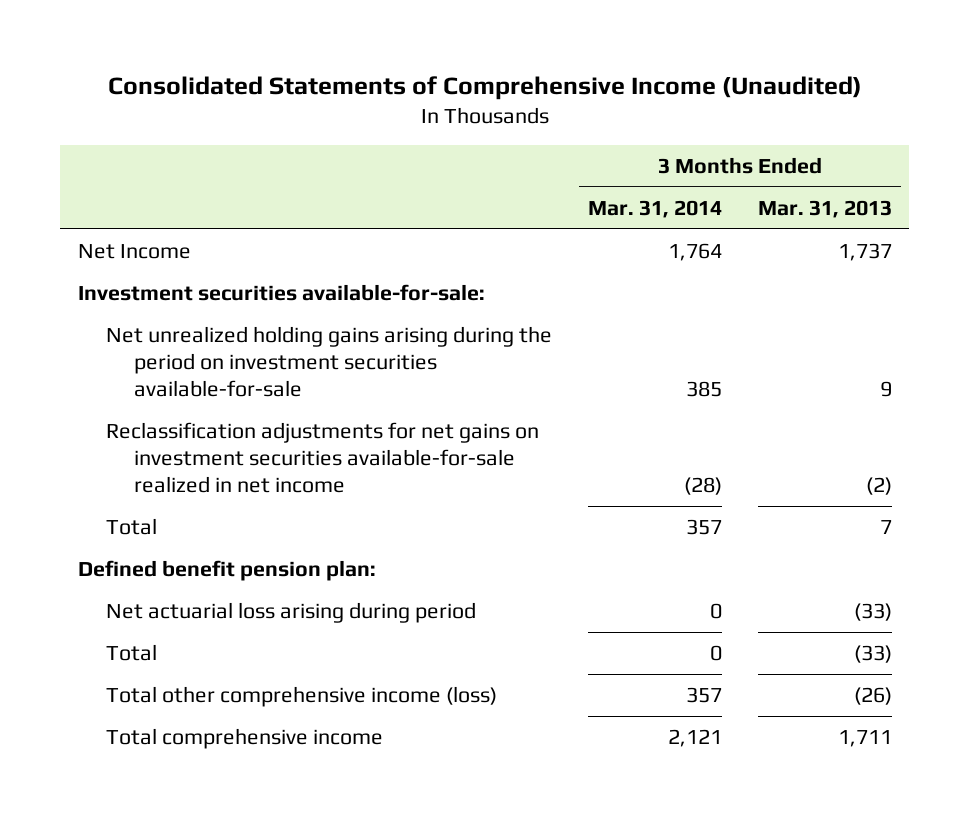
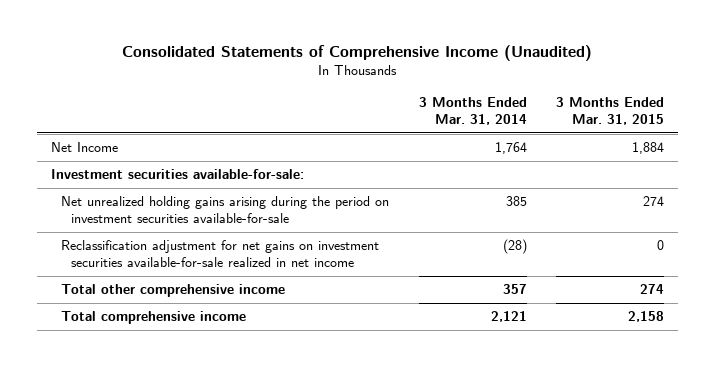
[757,199,892,218] Mar. 31, 2013 -> none
none -> [555,96,664,125] 3 Months Ended Mar. 31, 2015
[105,518,157,536] Total -> none
[77,560,376,582] Defined benefit pension plan: -> none
[105,602,476,624] Net actuarial loss arising during period -> none
[105,644,157,662] Total -> none
[105,422,539,494] Reclassification adjustments for net gains on investment securities available-for-sale realized in net income -> [61,240,380,267] Reclassification adjustment for net gains on investment securities available-for-sale realized in net income
[105,686,497,708] Total other comprehensive income (loss) -> [61,284,286,298] Total other comprehensive income

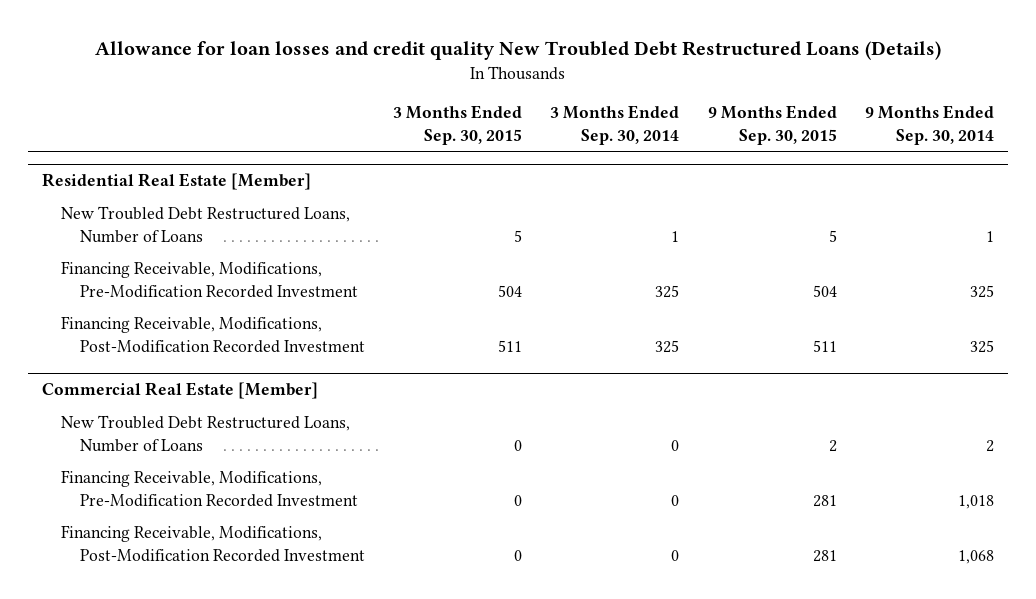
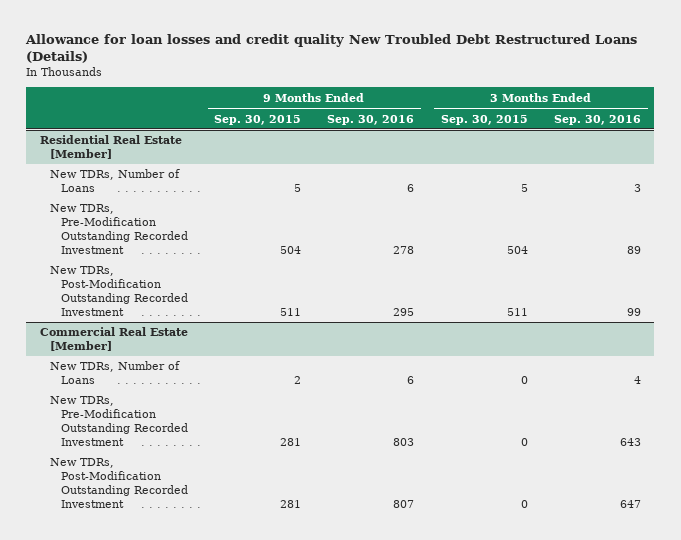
[550,105,680,146] 3 Months Ended Sep. 30, 2014 -> none
[865,105,995,146] 9 Months Ended Sep. 30, 2014 -> none
none -> [327,114,415,125] Sep. 30, 2016
none -> [554,114,642,125] Sep. 30, 2016
[60,206,350,243] New Troubled Debt Restructured Loans, Number of Loans -> [50,169,181,193] New TDRs, Number of Loans
[60,261,358,298] Financing Receivable, Modifications, Pre-Modification Recorded Investment -> [50,204,188,254] New TDRs, Pre-Modification Outstanding Recorded Investment
[60,316,365,353] Financing Receivable, Modifications, Post-Modification Recorded Investment -> [50,266,188,316] New TDRs, Post-Modification Outstanding Recorded Investment
[60,415,350,452] New Troubled Debt Restructured Loans, Number of Loans -> [50,361,181,385] New TDRs, Number of Loans
[60,470,358,507] Financing Receivable, Modifications, Pre-Modification Recorded Investment -> [50,396,188,446] New TDRs, Pre-Modification Outstanding Recorded Investment
[60,525,365,562] Financing Receivable, Modifications, Post-Modification Recorded Investment -> [50,458,188,508] New TDRs, Post-Modification Outstanding Recorded Investment

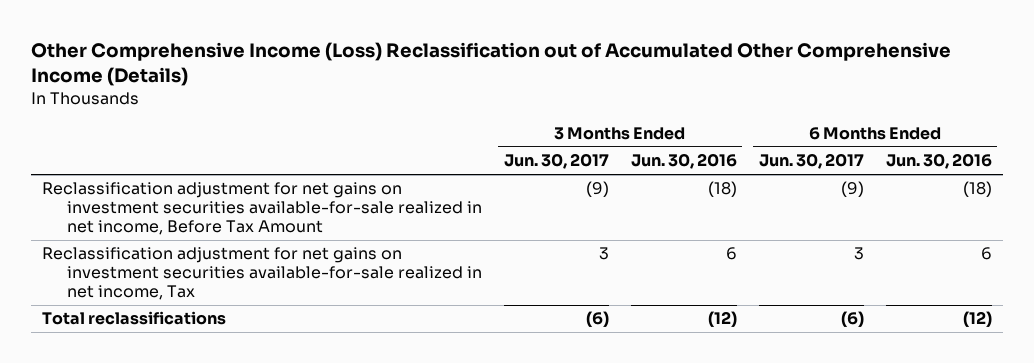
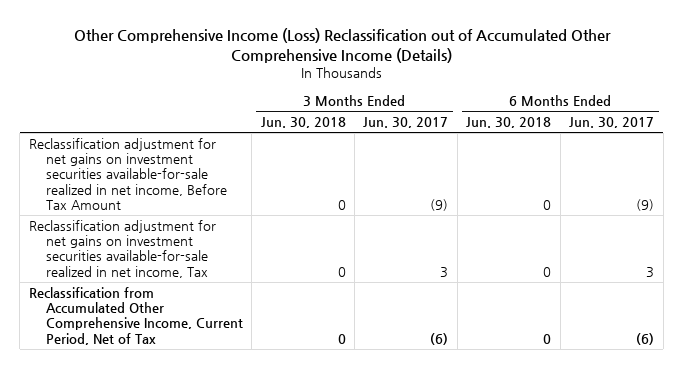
[630,153,737,170] Jun. 30, 2016 -> none
[885,153,992,170] Jun. 30, 2016 -> none
none -> [260,117,346,129] Jun. 30, 2018
none -> [466,117,552,129] Jun. 30, 2018
[42,311,227,326] Total reclassifications -> [28,286,243,345] Reclassification from Accumulated Other Comprehensive Income, Current Period, Net of Tax

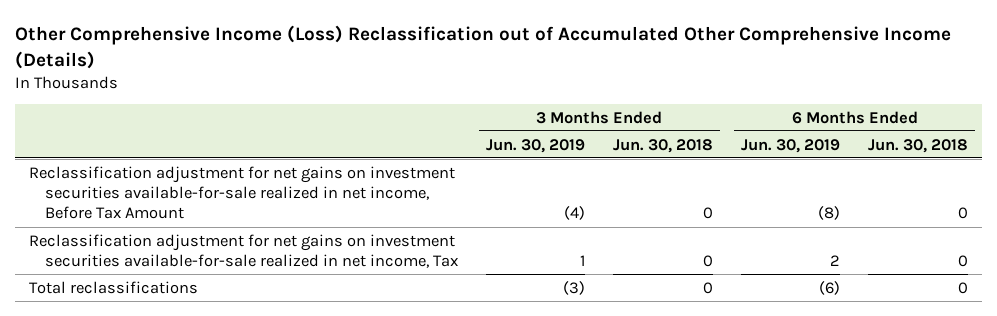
[363,117,449,129] Jun. 30, 2017 -> none
[569,117,655,129] Jun. 30, 2017 -> none
none -> [485,138,585,153] Jun. 30, 2019
none -> [741,138,841,153] Jun. 30, 2019
[28,286,243,345] Reclassification from Accumulated Other Comprehensive Income, Current Period, Net of Tax -> [28,280,198,294] Total reclassifications

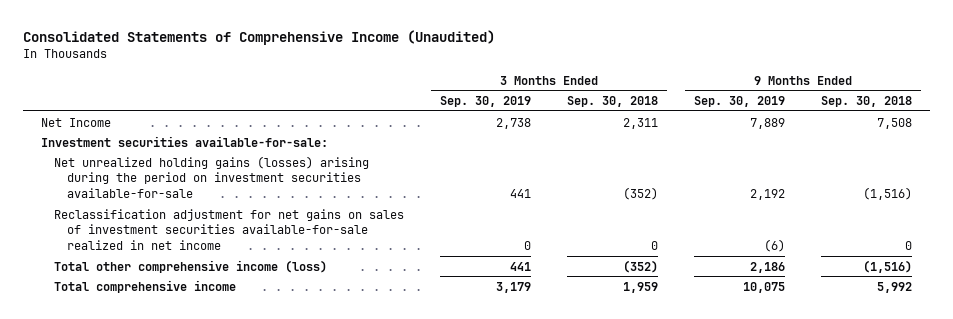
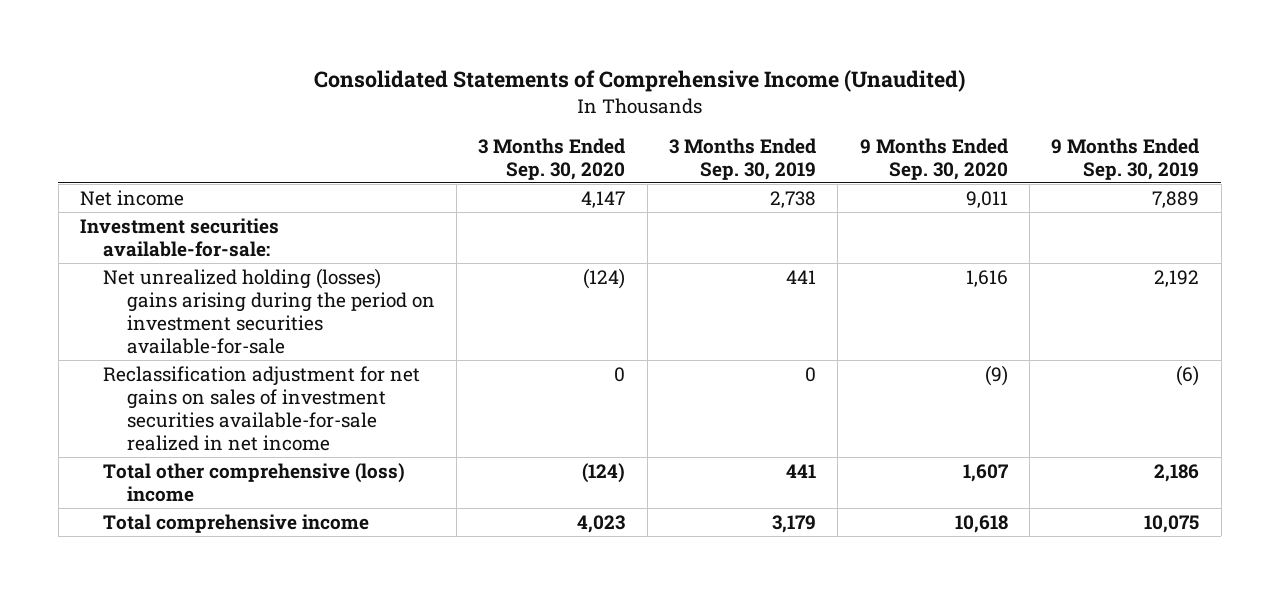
[567,95,659,107] Sep. 30, 2018 -> none
[821,95,913,107] Sep. 30, 2018 -> none
none -> [478,137,626,180] 3 Months Ended Sep. 30, 2020
none -> [859,137,1008,180] 9 Months Ended Sep. 30, 2020
[40,117,111,127] Net Income -> [80,189,185,206] Net income
[53,155,369,198] Net unrealized holding gains (losses) arising during the period on investment securities available-for-sale -> [103,267,435,354] Net unrealized holding (losses) gains arising during the period on investment securities available-for-sale
[53,259,327,273] Total other comprehensive income (loss) -> [103,462,406,502] Total other comprehensive (loss) income

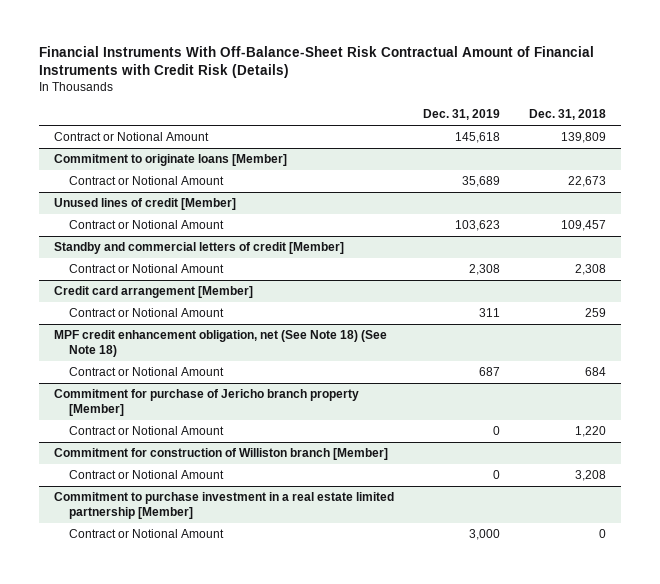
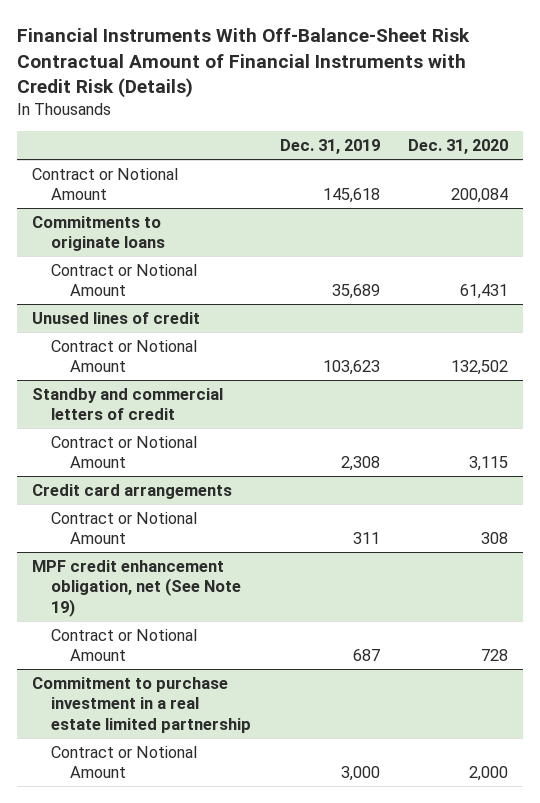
[529,109,607,121] Dec. 31, 2018 -> none
none -> [408,139,509,155] Dec. 31, 2020
[53,154,287,167] Commitment to originate loans [Member] -> [31,215,165,252] Commitments to originate loans
[53,198,236,211] Unused lines of credit [Member] -> [31,311,200,324] Unused lines of credit
[53,242,344,255] Standby and commercial letters of credit [Member] -> [31,387,223,421] Standby and commercial letters of credit
[53,286,253,299] Credit card arrangement [Member] -> [31,483,232,499] Credit card arrangements
[53,330,387,357] MPF credit enhancement obligation, net (See Note 18) (See Note 18) -> [31,559,241,617] MPF credit enhancement obligation, net (See Note 19)
[53,389,359,416] Commitment for purchase of Jericho branch property [Member] -> none
[68,426,224,436] Contract or Notional Amount -> none
[53,448,388,461] Commitment for construction of Williston branch [Member] -> none
[68,470,224,480] Contract or Notional Amount -> none
[53,492,394,519] Commitment to purchase investment in a real estate limited partnership [Member] -> [31,676,251,733] Commitment to purchase investment in a real estate limited partnership

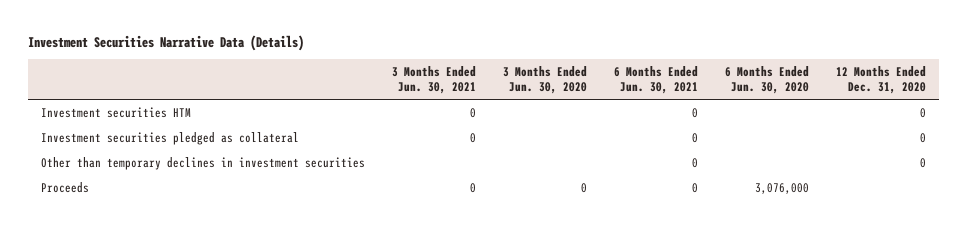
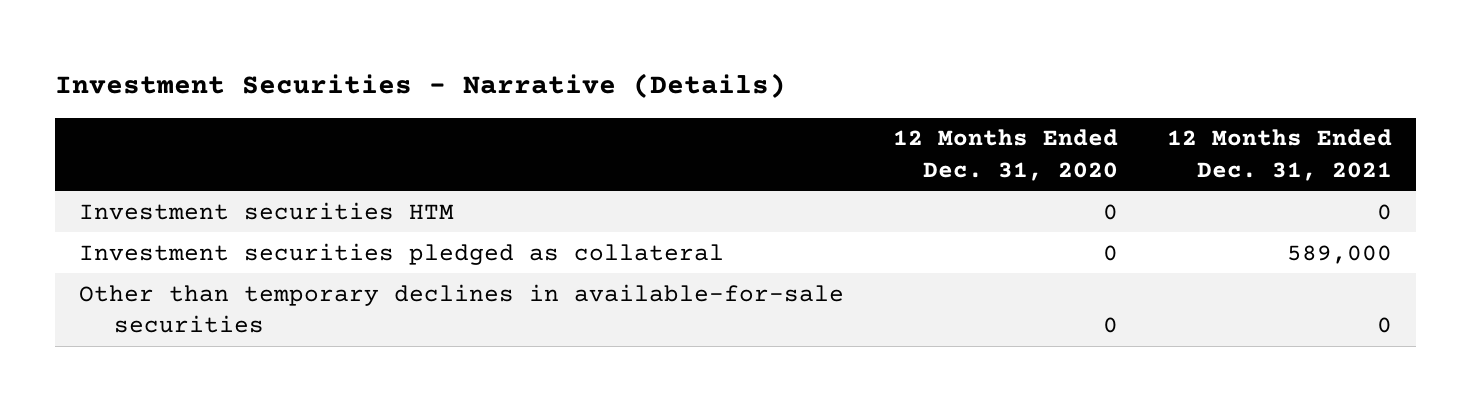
[27,34,304,51] Investment Securities Narrative Data (Details) -> [54,73,786,99] Investment Securities - Narrative (Details)
[392,65,477,95] 3 Months Ended Jun. 30, 2021 -> none
[503,65,588,95] 3 Months Ended Jun. 30, 2020 -> none
[614,65,699,95] 6 Months Ended Jun. 30, 2021 -> none
[725,65,810,95] 6 Months Ended Jun. 30, 2020 -> none
none -> [1167,129,1393,181] 12 Months Ended Dec. 31, 2021
[41,181,90,193] Proceeds -> none
[41,156,366,170] Other than temporary declines in investment securities -> [79,283,845,334] Other than temporary declines in available-for-sale securities

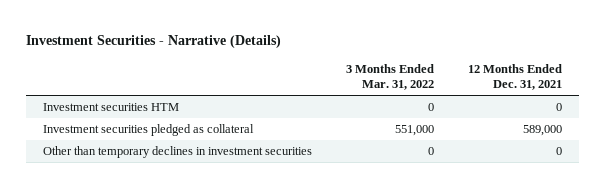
[893,129,1119,181] 12 Months Ended Dec. 31, 2020 -> none
none -> [345,63,434,91] 3 Months Ended Mar. 31, 2022
[79,283,845,334] Other than temporary declines in available-for-sale securities -> [43,146,313,159] Other than temporary declines in investment securities

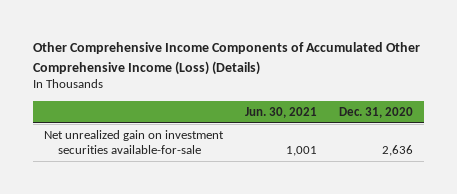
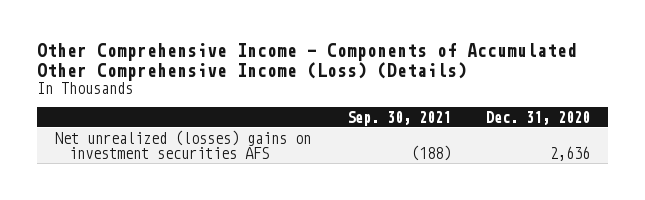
[33,42,421,75] Other Comprehensive Income Components of Accumulated Other Comprehensive Income (Loss) (Details) -> [37,43,578,81] Other Comprehensive Income - Components of Accumulated Other Comprehensive Income (Loss) (Details)
[244,106,317,118] Jun. 30, 2021 -> none
none -> [346,110,451,126] Sep. 30, 2021
[44,130,225,154] Net unrealized gain on investment securities available-for-sale -> [55,129,312,159] Net unrealized (losses) gains on investment securities AFS

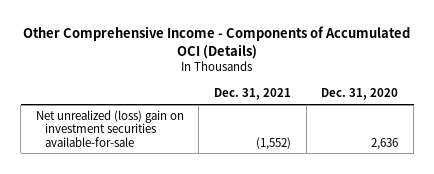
[37,43,578,81] Other Comprehensive Income - Components of Accumulated Other Comprehensive Income (Loss) (Details) -> [23,26,411,59] Other Comprehensive Income - Components of Accumulated OCI (Details)
[346,110,451,126] Sep. 30, 2021 -> none
none -> [214,88,292,101] Dec. 31, 2021
[55,129,312,159] Net unrealized (losses) gains on investment securities AFS -> [35,110,184,147] Net unrealized (loss) gain on investment securities available-for-sale

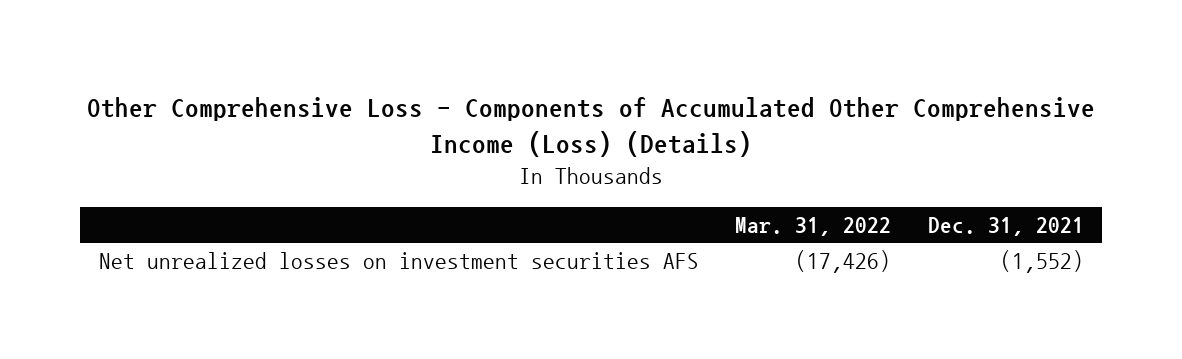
[23,26,411,59] Other Comprehensive Income - Components of Accumulated OCI (Details) -> [87,97,1096,158] Other Comprehensive Loss - Components of Accumulated Other Comprehensive Income (Loss) (Details)
[321,88,399,101] Dec. 31, 2020 -> none
none -> [735,216,892,236] Mar. 31, 2022
[35,110,184,147] Net unrealized (loss) gain on investment securities available-for-sale -> [98,252,699,270] Net unrealized losses on investment securities AFS

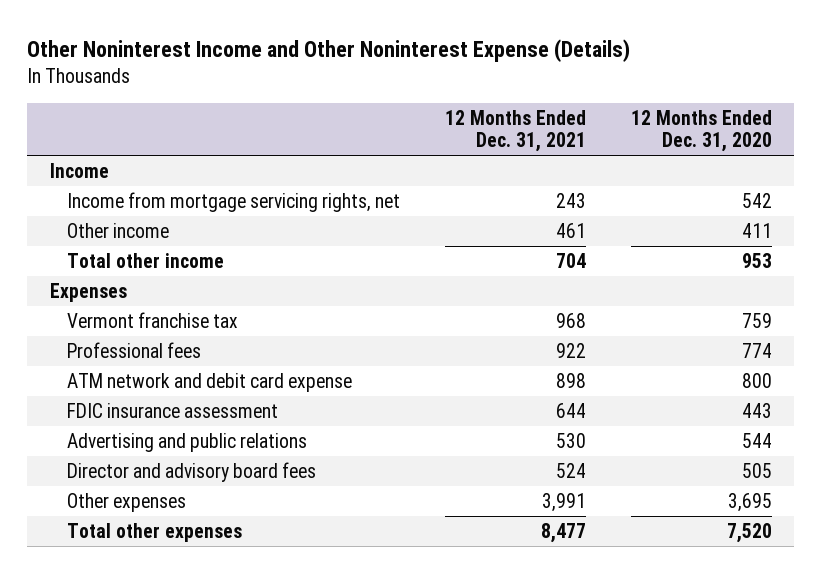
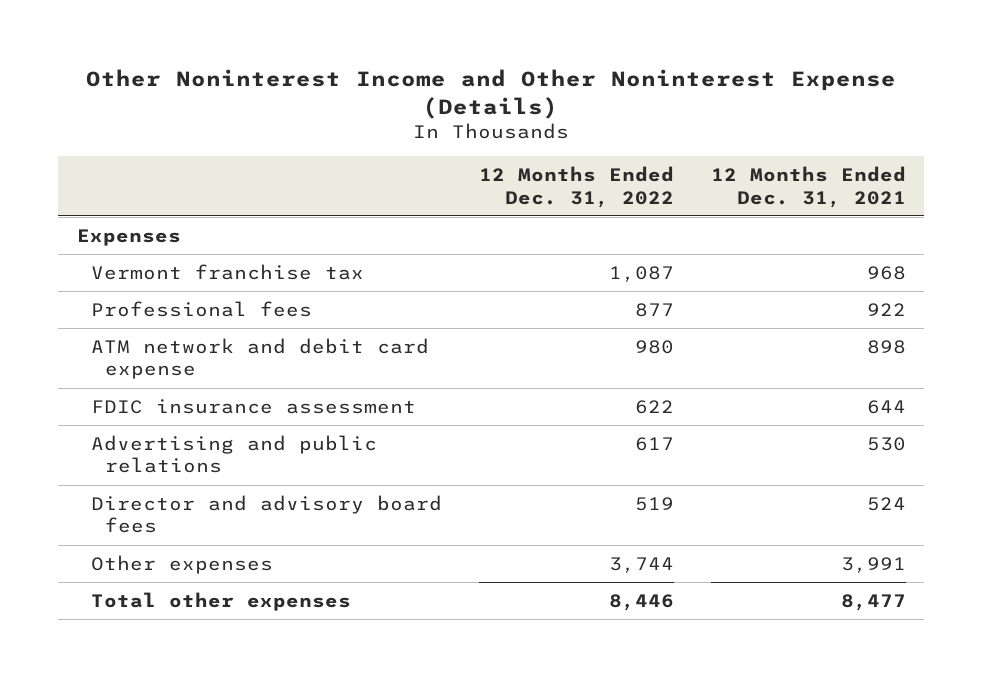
[630,109,772,153] 12 Months Ended Dec. 31, 2020 -> none
none -> [478,165,674,208] 12 Months Ended Dec. 31, 2022
[49,162,109,178] Income -> none
[66,191,400,212] Income from mortgage servicing rights, net -> none
[66,222,169,238] Other income -> none
[66,252,224,268] Total other income -> none

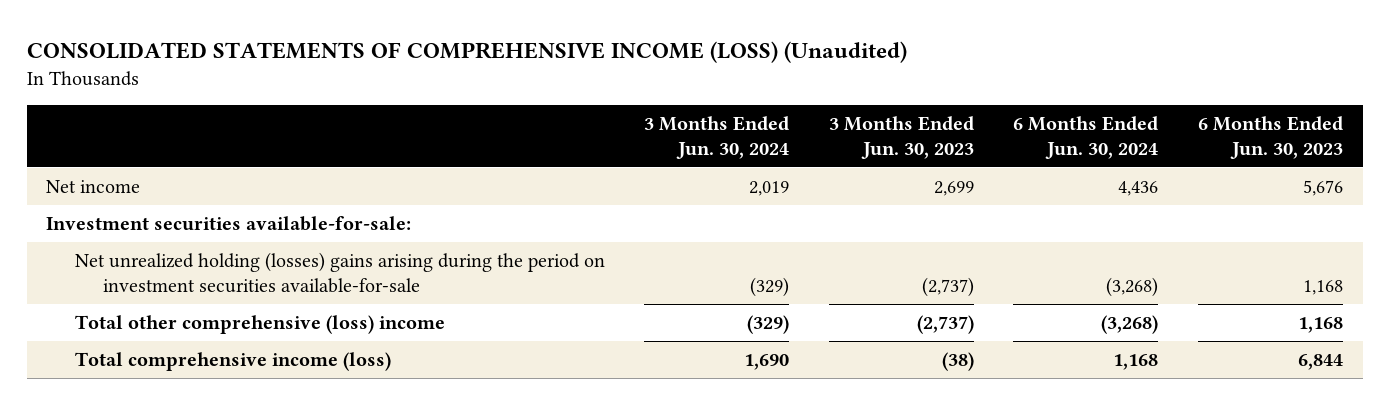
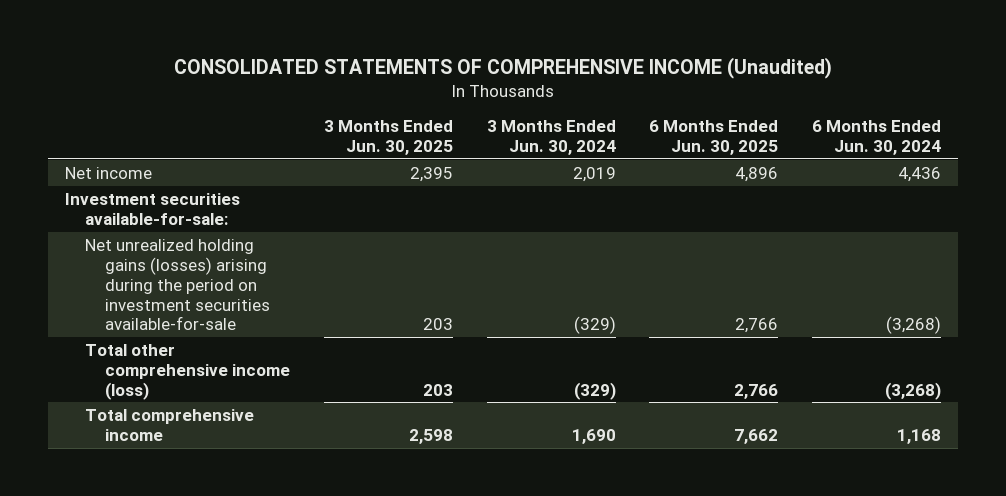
[26,40,907,63] CONSOLIDATED STATEMENTS OF COMPREHENSIVE INCOME (LOSS) (Unaudited) -> [173,56,832,79] CONSOLIDATED STATEMENTS OF COMPREHENSIVE INCOME (Unaudited)
[828,116,974,159] 3 Months Ended Jun. 30, 2023 -> none
[1197,116,1343,159] 6 Months Ended Jun. 30, 2023 -> none
none -> [323,120,453,156] 3 Months Ended Jun. 30, 2025
none -> [649,120,779,156] 6 Months Ended Jun. 30, 2025
[74,252,605,293] Net unrealized holding (losses) gains arising during the period on investment securities available-for-sale -> [84,238,270,331] Net unrealized holding gains (losses) arising during the period on investment securities available-for-sale
[74,315,445,335] Total other comprehensive (loss) income -> [84,343,290,400] Total other comprehensive income (loss)
[74,352,391,372] Total comprehensive income (loss) -> [84,408,254,441] Total comprehensive income

